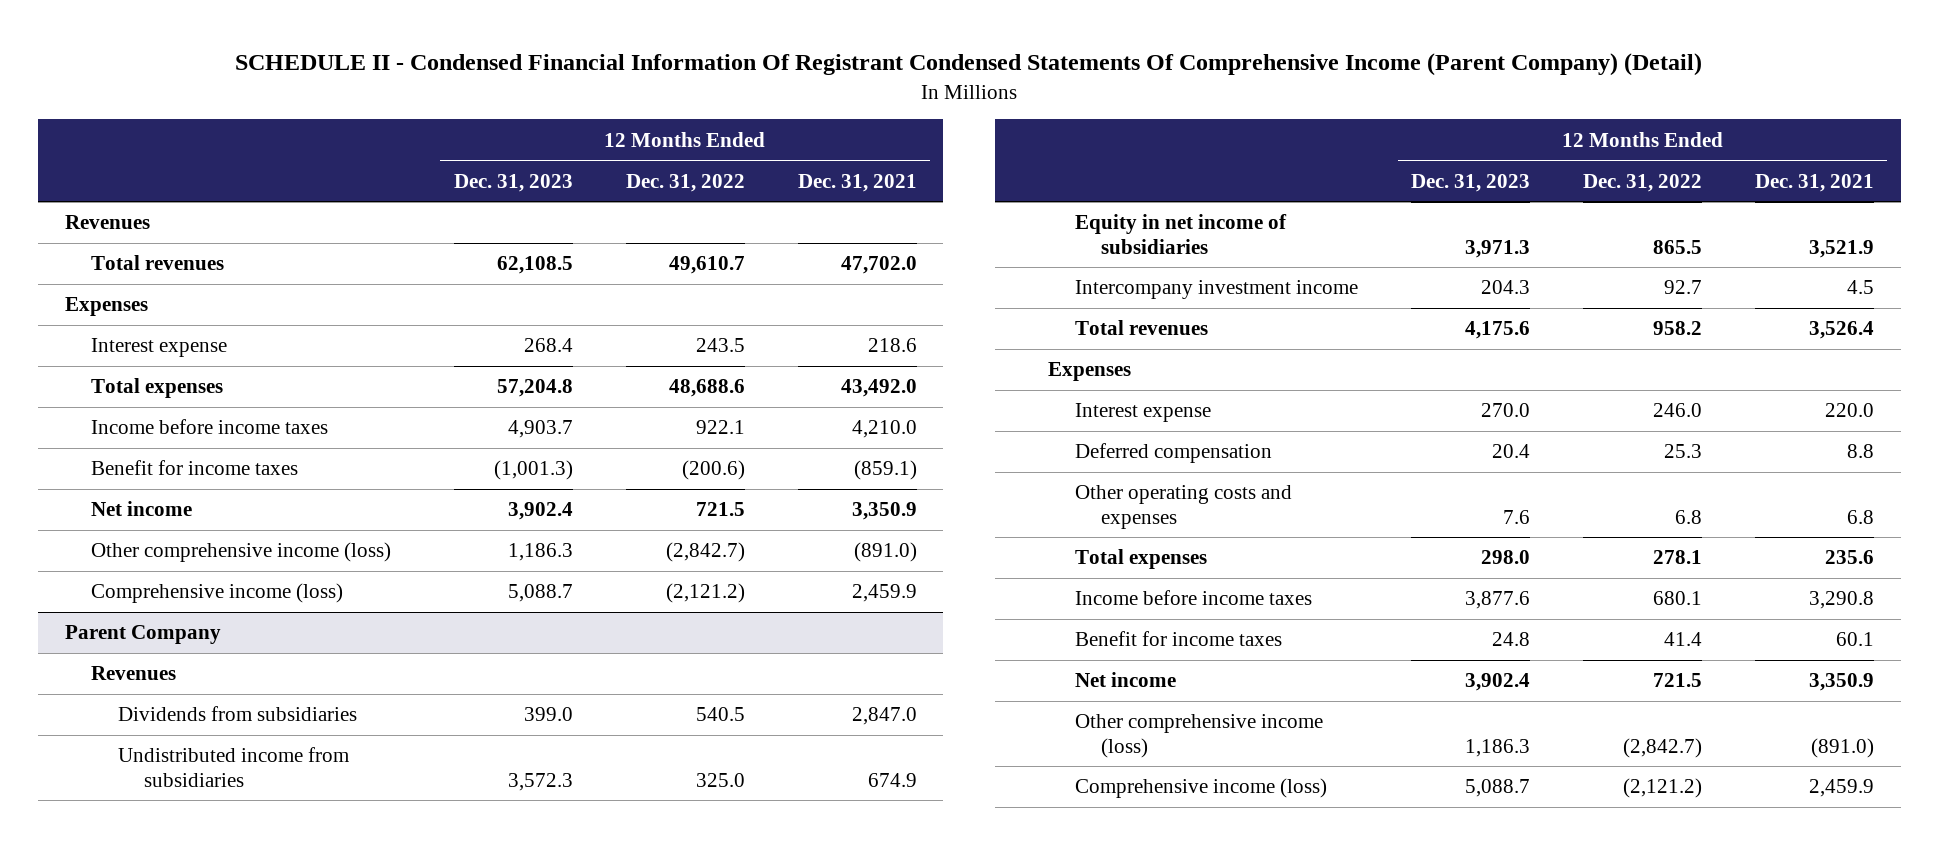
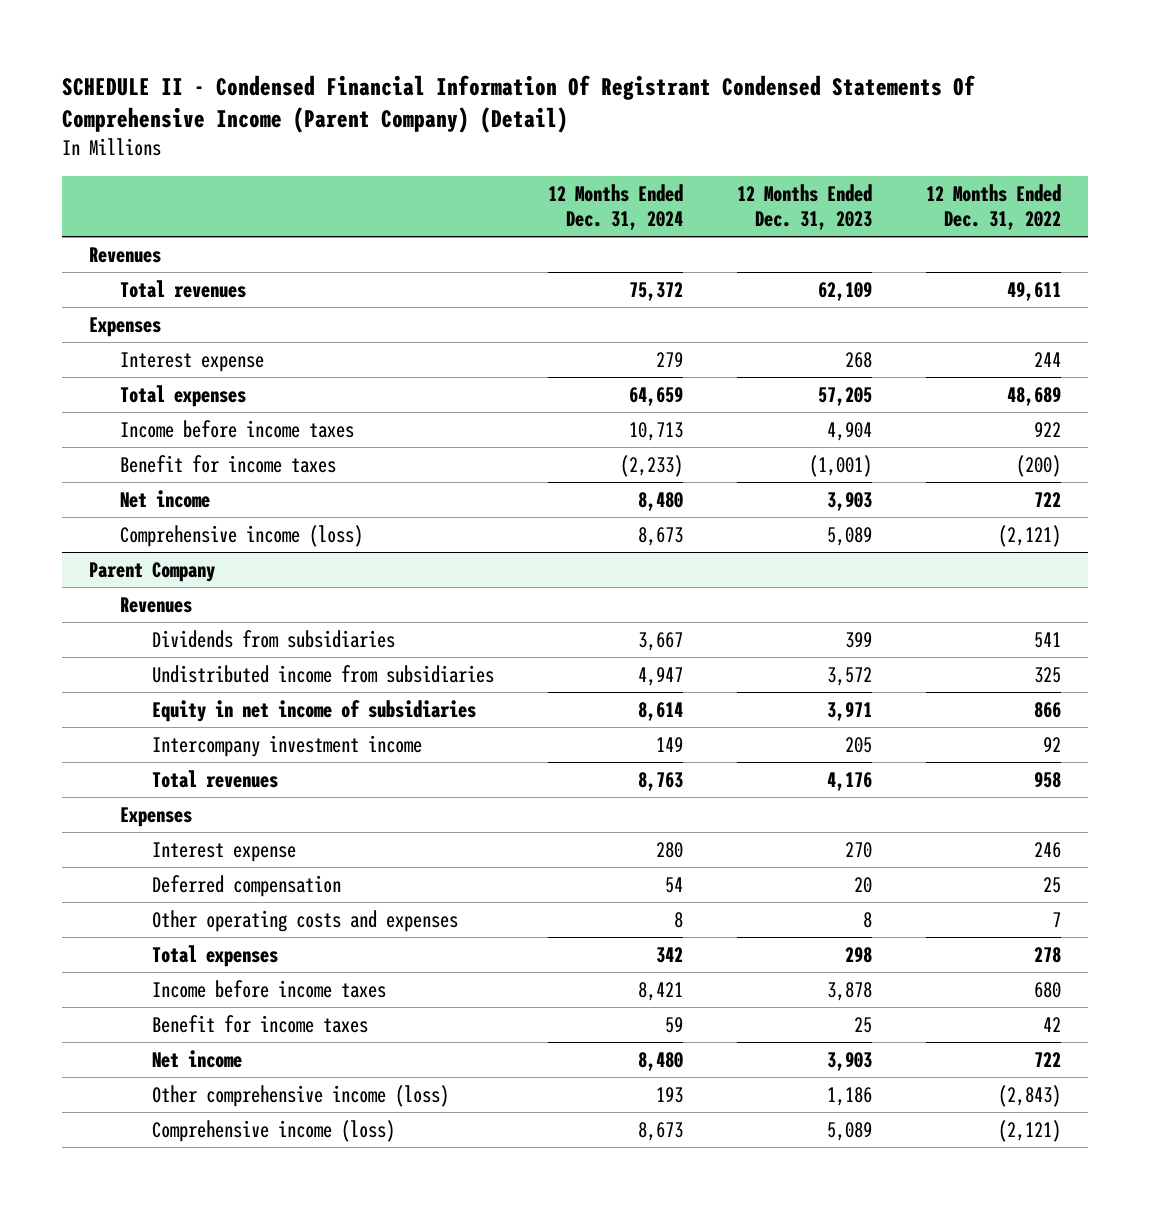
[797,173,917,192] Dec. 31, 2021 -> none
none -> [547,184,683,230] 12 Months Ended Dec. 31, 2024
[496,256,573,275] 62,108.5 -> [818,281,873,301] 62,109
[668,256,745,275] 49,610.7 -> [1007,281,1062,301] 49,611
[91,542,392,563] Other comprehensive income (loss) -> none
[523,338,573,353] 268.4 -> [845,351,873,368] 268
[695,338,745,353] 243.5 -> [1034,351,1062,367] 244
[496,379,573,398] 57,204.8 -> [818,386,873,406] 57,205
[668,379,745,398] 48,688.6 -> [1007,386,1062,406] 48,689
[507,420,573,439] 4,903.7 -> [827,421,873,441] 4,904
[695,420,745,435] 922.1 -> [1034,421,1062,437] 922
[493,460,573,481] (1,001.3) -> [809,454,873,477] (1,001)
[681,460,745,481] (200.6) -> [1016,454,1062,477] (200)
[507,502,573,521] 3,902.4 -> [827,491,873,511] 3,903
[695,502,745,517] 721.5 -> [1034,491,1062,507] 722
[507,584,573,603] 5,088.7 -> [827,526,873,546] 5,089
[665,583,745,604] (2,121.2) -> [998,524,1062,547] (2,121)
[523,707,573,722] 399.0 -> [845,631,873,648] 399
[695,707,745,722] 540.5 -> [1034,631,1062,648] 541
[507,772,573,791] 3,572.3 -> [827,666,873,686] 3,572
[695,772,745,787] 325.0 -> [1034,666,1062,683] 325
[1464,239,1530,258] 3,971.3 -> [827,701,873,721] 3,971
[1653,239,1703,254] 865.5 -> [1034,701,1062,718] 866
[1480,280,1530,295] 204.3 -> [845,736,873,753] 205
[1664,280,1703,295] 92.7 -> [1043,736,1062,752] 92
[1464,321,1530,340] 4,175.6 -> [827,771,873,791] 4,176
[1653,321,1703,336] 958.2 -> [1034,771,1062,788] 958
[1480,403,1530,418] 270.0 -> [845,841,873,858] 270
[1653,403,1703,418] 246.0 -> [1034,841,1062,858] 246
[1491,444,1530,459] 20.4 -> [854,876,873,893] 20
[1664,444,1703,459] 25.3 -> [1043,876,1062,893] 25
[1502,509,1530,524] 7.6 -> [863,911,873,928] 8
[1675,509,1703,524] 6.8 -> [1052,911,1062,927] 7
[1480,550,1530,565] 298.0 -> [845,946,873,963] 298
[1653,550,1703,565] 278.1 -> [1034,946,1062,963] 278
[1464,591,1530,610] 3,877.6 -> [827,981,873,1001] 3,878
[1653,591,1703,606] 680.1 -> [1034,981,1062,998] 680
[1491,632,1530,647] 24.8 -> [854,1016,873,1033] 25
[1664,632,1703,647] 41.4 -> [1043,1016,1062,1032] 42
[1464,673,1530,692] 3,902.4 -> [827,1051,873,1071] 3,903
[1653,673,1703,688] 721.5 -> [1034,1051,1062,1067] 722
[1464,738,1530,757] 1,186.3 -> [827,1086,873,1106] 1,186
[1623,737,1703,758] (2,842.7) -> [998,1084,1062,1107] (2,843)
[1464,779,1530,798] 5,088.7 -> [827,1121,873,1141] 5,089
[1623,778,1703,799] (2,121.2) -> [998,1119,1062,1142] (2,121)

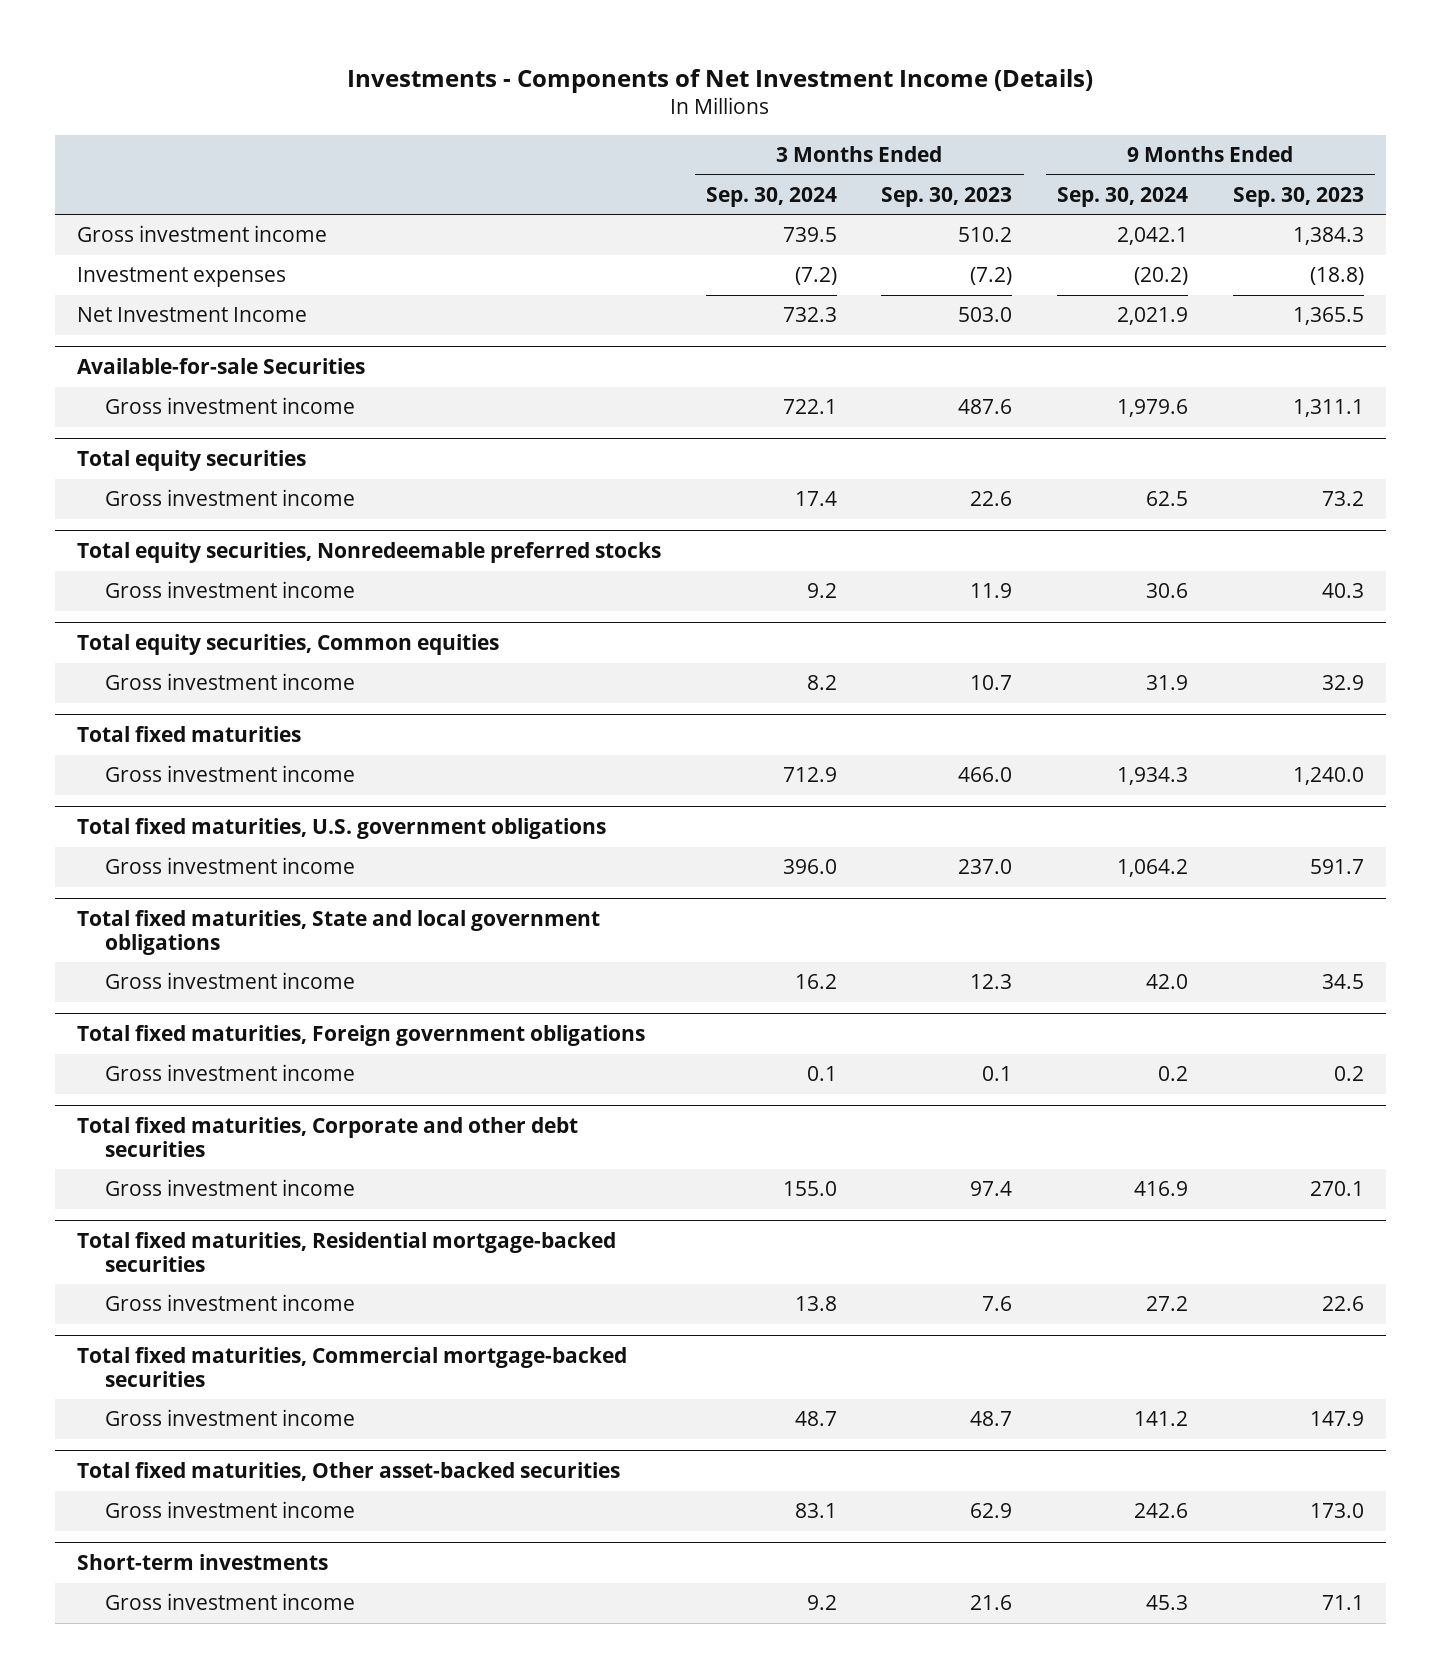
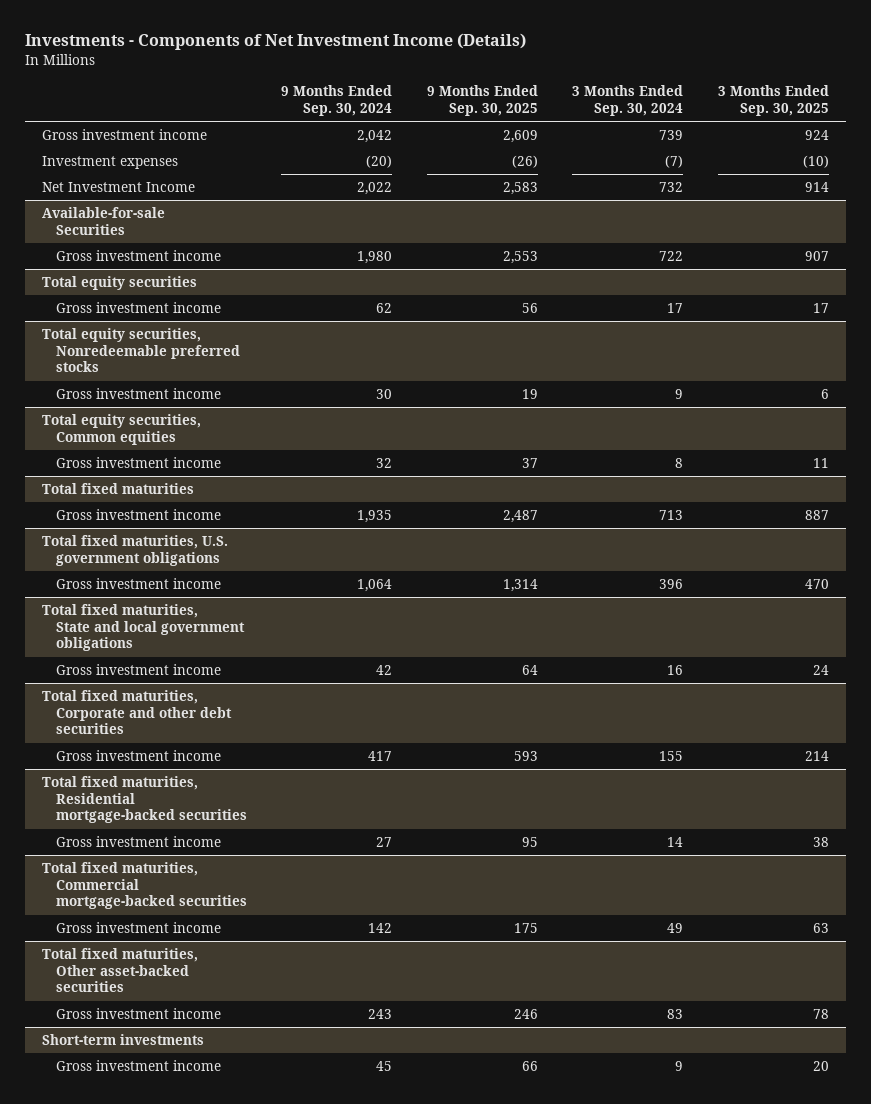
[881,186,1013,207] Sep. 30, 2023 -> none
[1232,186,1364,207] Sep. 30, 2023 -> none
none -> [426,85,538,117] 9 Months Ended Sep. 30, 2025
none -> [717,85,829,117] 3 Months Ended Sep. 30, 2025
[782,227,837,243] 739.5 -> [659,130,684,141] 739
[1116,227,1188,246] 2,042.1 -> [357,130,393,144] 2,042
[794,267,837,286] (7.2) -> [665,155,684,169] (7)
[1133,267,1188,286] (20.2) -> [366,155,393,169] (20)
[782,307,837,323] 732.3 -> [659,182,684,193] 732
[1116,307,1188,326] 2,021.9 -> [357,182,393,196] 2,022
[782,399,837,415] 722.1 -> [659,251,684,262] 722
[1116,399,1188,418] 1,979.6 -> [357,251,393,265] 1,980
[794,491,837,507] 17.4 -> [667,303,684,314] 17
[1145,491,1188,507] 62.5 -> [376,303,393,314] 62
[806,583,837,599] 9.2 -> [675,389,684,400] 9
[1145,583,1188,599] 30.6 -> [376,389,393,400] 30
[806,675,837,691] 8.2 -> [675,458,684,469] 8
[1145,675,1188,691] 31.9 -> [376,458,393,469] 32
[782,767,837,783] 712.9 -> [659,510,684,521] 713
[1116,767,1188,786] 1,934.3 -> [357,510,393,524] 1,935
[782,859,837,875] 396.0 -> [659,579,684,590] 396
[1116,859,1188,878] 1,064.2 -> [357,579,393,593] 1,064
[77,1024,646,1046] Total fixed maturities, Foreign government obligations -> none
[105,1064,356,1082] Gross investment income -> none
[794,974,837,990] 16.2 -> [667,665,684,676] 16
[1145,974,1188,990] 42.0 -> [376,665,393,676] 42
[782,1181,837,1197] 155.0 -> [659,751,684,762] 155
[1133,1181,1188,1197] 416.9 -> [368,751,393,762] 417
[794,1296,837,1312] 13.8 -> [667,837,684,848] 14
[1145,1296,1188,1312] 27.2 -> [376,837,393,848] 27
[794,1411,837,1427] 48.7 -> [667,923,684,934] 49
[1133,1411,1188,1427] 141.2 -> [368,923,393,934] 142
[794,1503,837,1519] 83.1 -> [667,1009,684,1020] 83
[1133,1503,1188,1519] 242.6 -> [368,1009,393,1020] 243
[806,1595,837,1611] 9.2 -> [675,1061,684,1072] 9
[1145,1595,1188,1611] 45.3 -> [376,1061,393,1072] 45

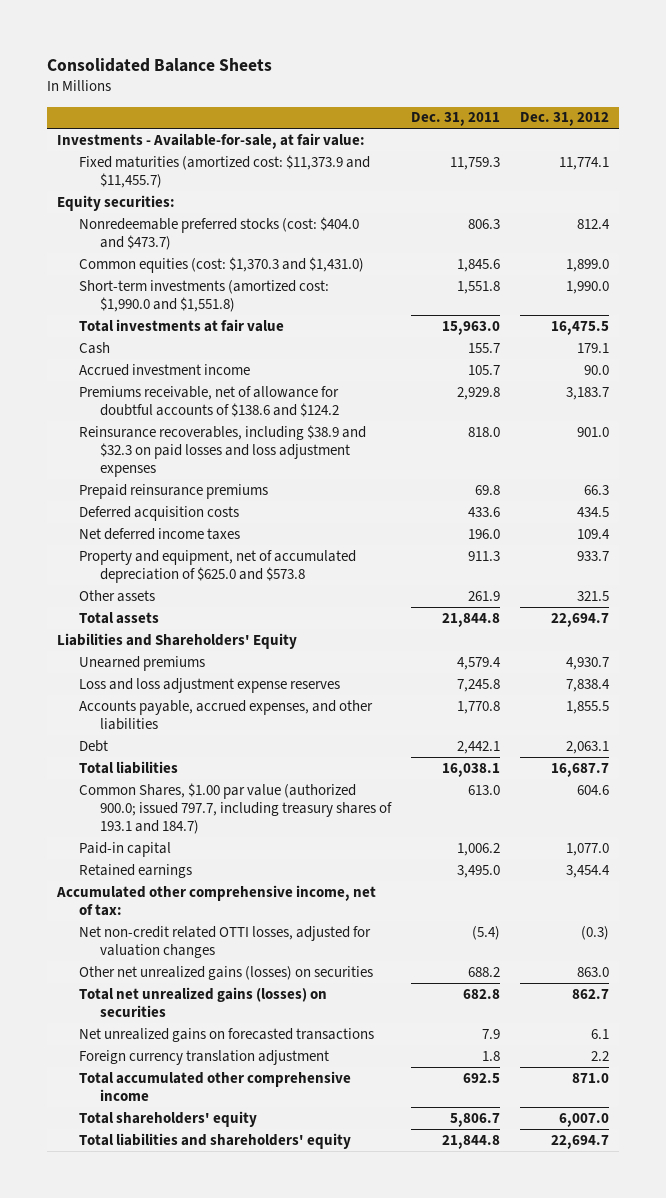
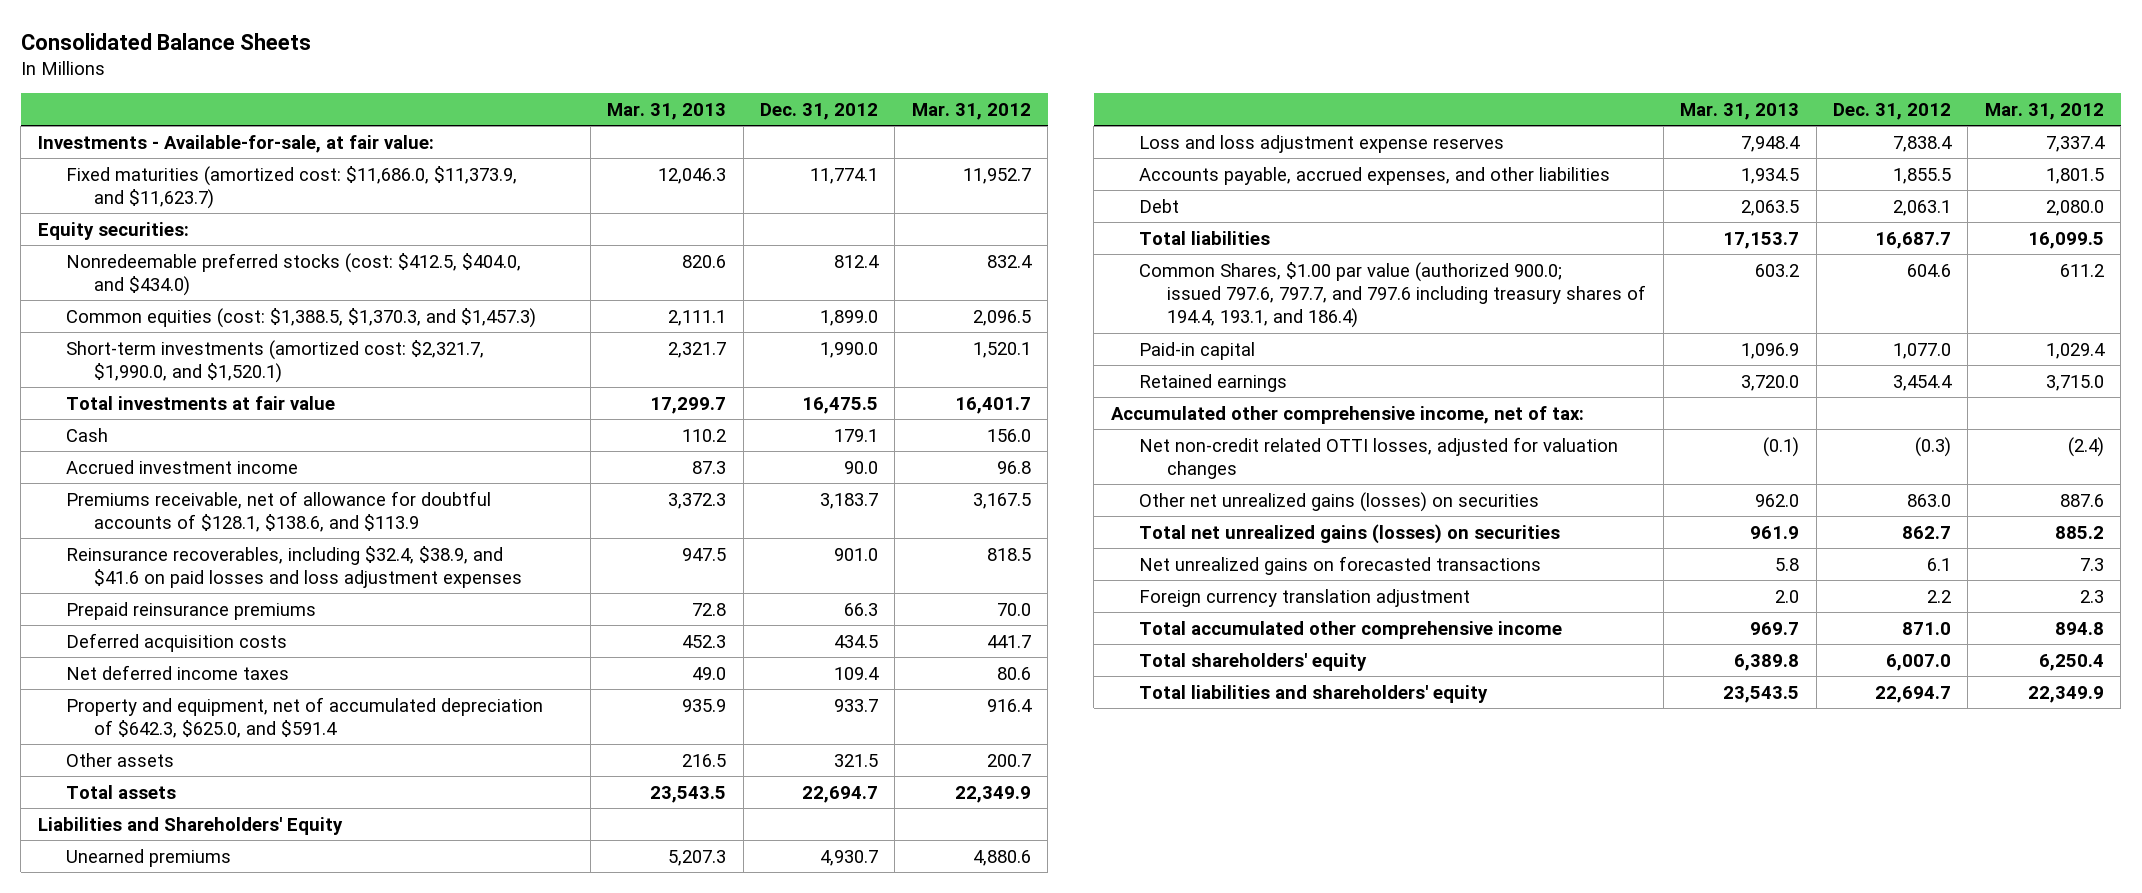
[410,112,500,127] Dec. 31, 2011 -> none
none -> [607,102,727,120] Mar. 31, 2013
none -> [911,102,1031,120] Mar. 31, 2012
[78,154,370,189] Fixed maturities (amortized cost: $11,373.9 and $11,455.7) -> [66,165,518,209] Fixed maturities (amortized cost: $11,686.0, $11,373.9, and $11,623.7)
[78,216,359,251] Nonredeemable preferred stocks (cost: $404.0 and $473.7) -> [66,252,522,296] Nonredeemable preferred stocks (cost: $412.5, $404.0, and $434.0)
[78,256,364,273] Common equities (cost: $1,370.3 and $1,431.0) -> [66,307,537,328] Common equities (cost: $1,388.5, $1,370.3, and $1,457.3)
[78,279,329,313] Short-term investments (amortized cost: $1,990.0 and $1,551.8) -> [66,339,485,383] Short-term investments (amortized cost: $2,321.7, $1,990.0, and $1,520.1)
[78,385,339,418] Premiums receivable, net of allowance for doubtful accounts of $138.6 and $124.2 -> [66,490,492,532] Premiums receivable, net of allowance for doubtful accounts of $128.1, $138.6, and $113.9
[78,424,366,478] Reinsurance recoverables, including $38.9 and $32.3 on paid losses and loss adjustment expenses -> [66,545,523,588] Reinsurance recoverables, including $32.4, $38.9, and $41.6 on paid losses and loss adjustment expenses
[78,549,356,584] Property and equipment, net of accumulated depreciation of $625.0 and $573.8 -> [66,696,544,738] Property and equipment, net of accumulated depreciation of $642.3, $625.0, and $591.4
[78,782,392,835] Common Shares, $1.00 par value (authorized 900.0; issued 797.7, including treasury shares of 193.1 and 184.7) -> [1139,261,1647,329] Common Shares, $1.00 par value (authorized 900.0; issued 797.6, 797.7, and 797.6 including treasury shares of 194.4, 193.1, and 186.4)

